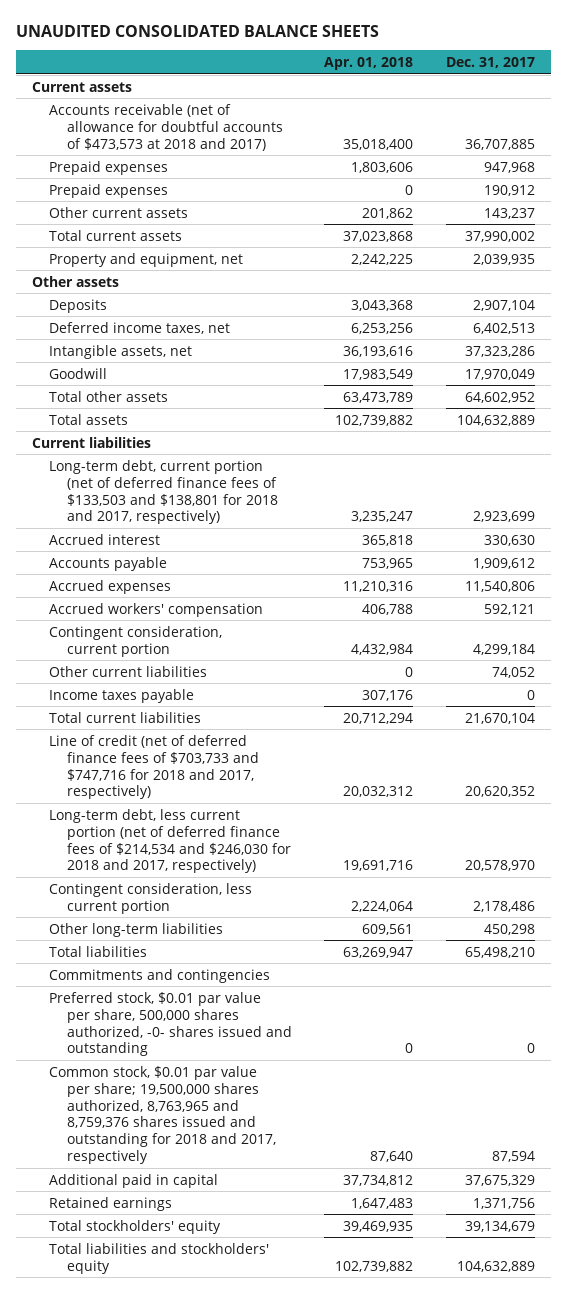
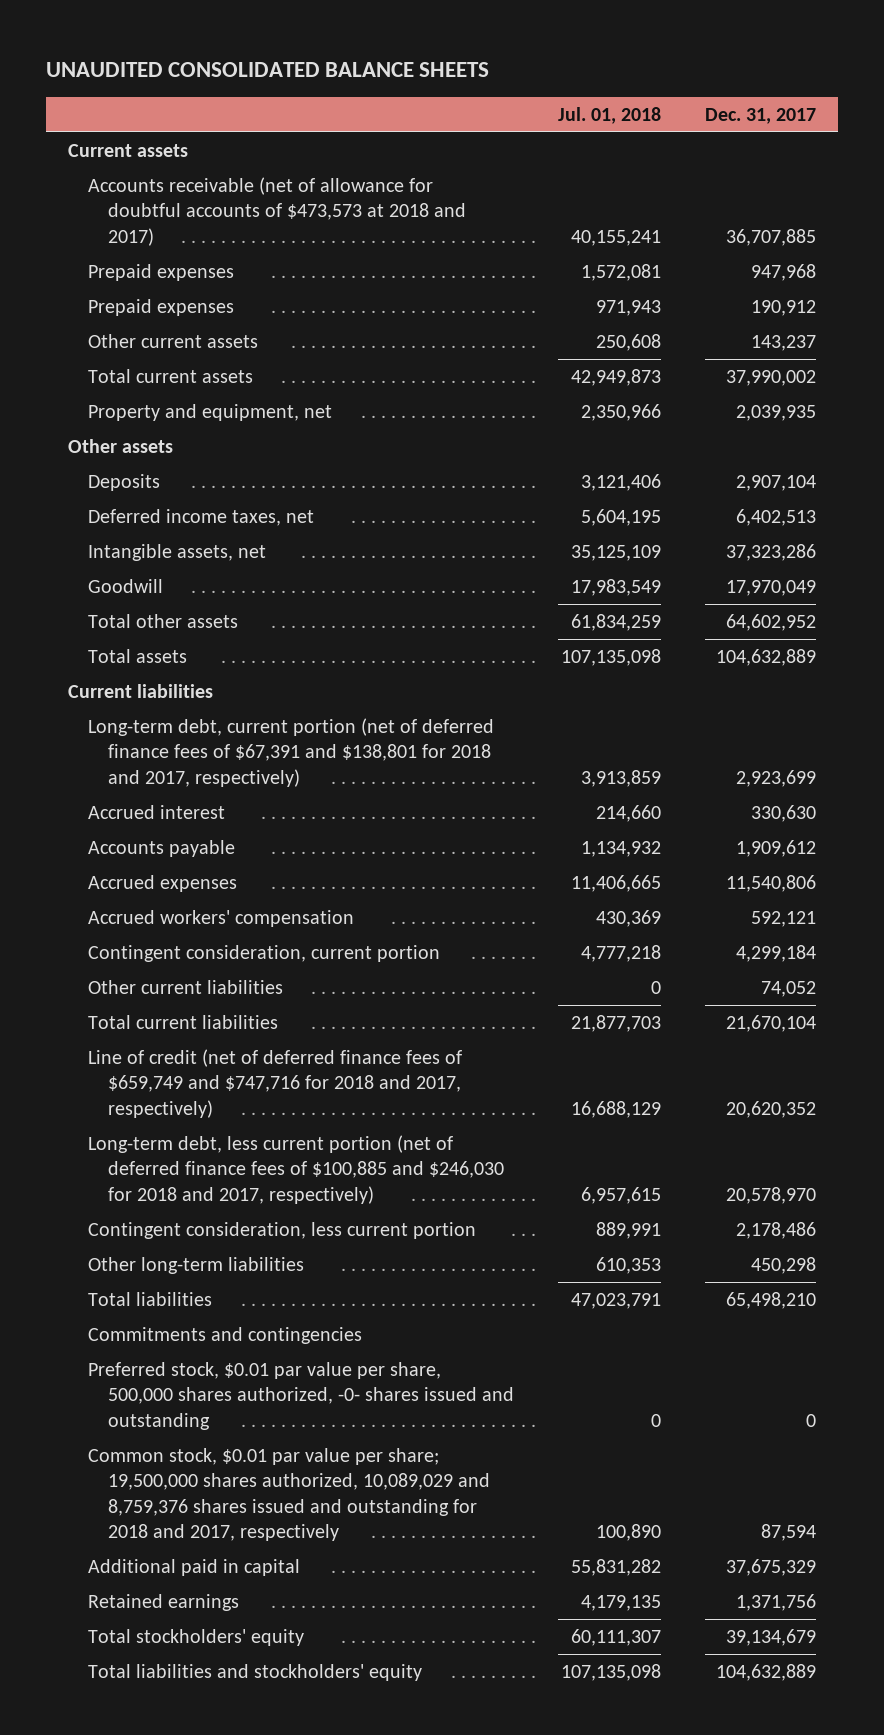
[324,56,414,70] Apr. 01, 2018 -> none
none -> [557,107,661,125] Jul. 01, 2018
[49,459,278,525] Long-term debt, current portion (net of deferred finance fees of $133,503 and $138,801 for 2018 and 2017, respectively) -> [87,717,494,787] Long-term debt, current portion (net of deferred finance fees of $67,391 and $138,801 for 2018 and 2017, respectively)
[49,688,195,703] Income taxes payable -> none
[49,734,259,800] Line of credit (net of deferred finance fees of $703,733 and $747,716 for 2018 and 2017, respectively) -> [87,1048,462,1118] Line of credit (net of deferred finance fees of $659,749 and $747,716 for 2018 and 2017, respectively)
[49,808,291,874] Long-term debt, less current portion (net of deferred finance fees of $214,534 and $246,030 for 2018 and 2017, respectively) -> [87,1134,504,1204] Long-term debt, less current portion (net of deferred finance fees of $100,885 and $246,030 for 2018 and 2017, respectively)
[49,1065,276,1165] Common stock, $0.01 par value per share; 19,500,000 shares authorized, 8,763,965 and 8,759,376 shares issued and outstanding for 2018 and 2017, respectively -> [87,1447,490,1542] Common stock, $0.01 par value per share; 19,500,000 shares authorized, 10,089,029 and 8,759,376 shares issued and outstanding for 2018 and 2017, respectively

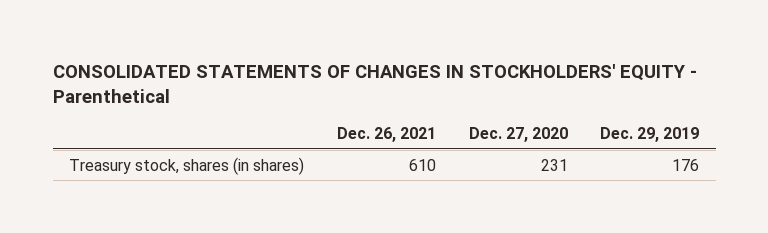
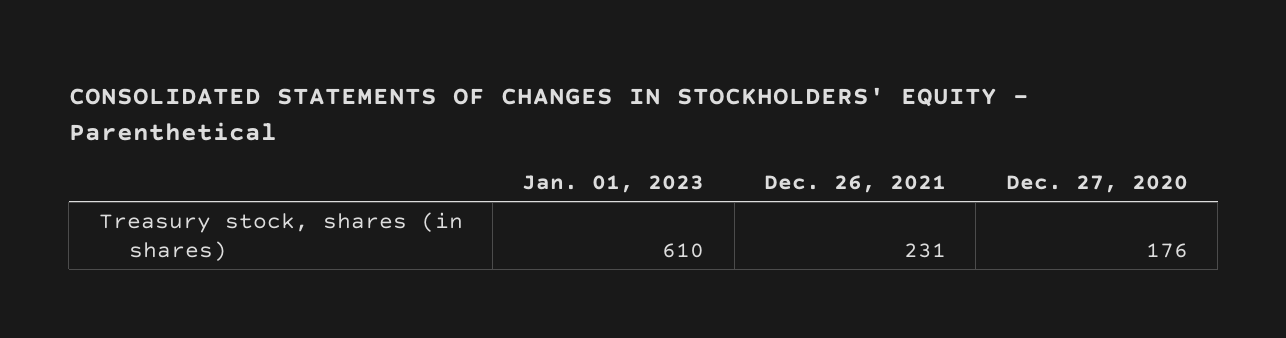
[600,127,700,143] Dec. 29, 2019 -> none
none -> [522,174,705,193] Jan. 01, 2023
[408,158,436,171] 610 -> [904,242,947,258] 231
[540,158,568,171] 231 -> [1145,242,1188,258] 176

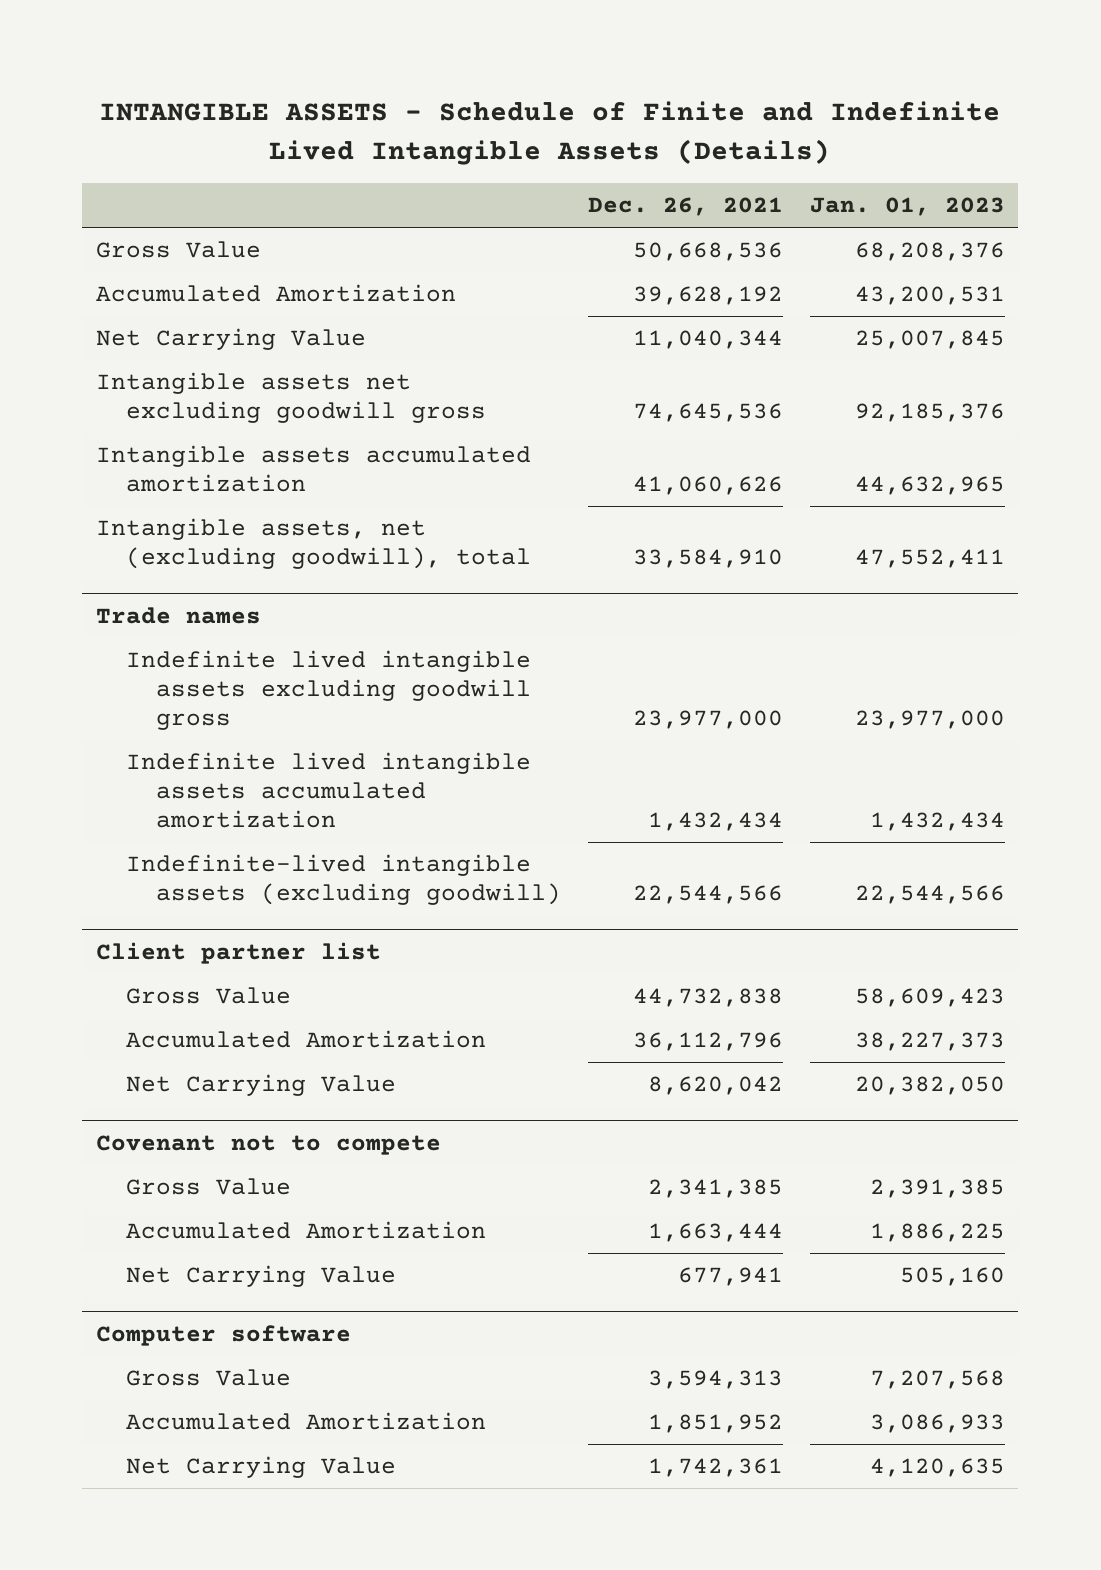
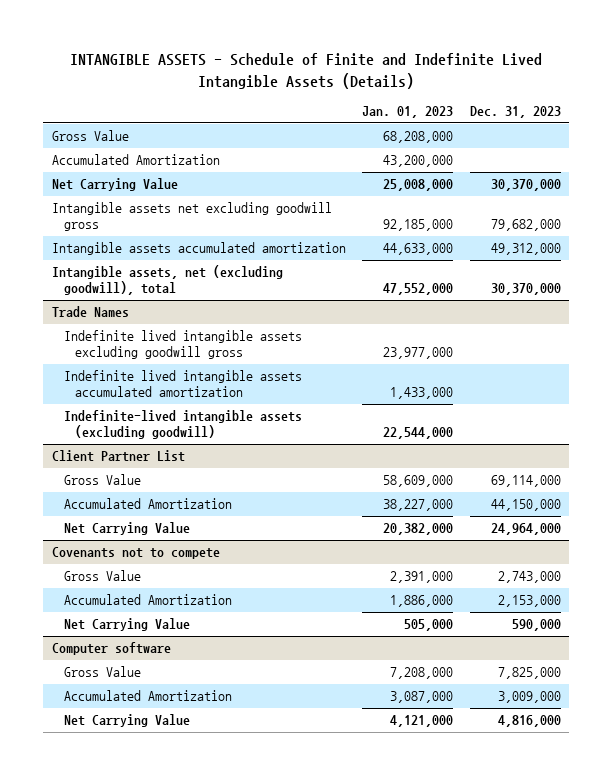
[588,197,784,217] Dec. 26, 2021 -> none
none -> [469,106,561,119] Dec. 31, 2023
[855,242,1006,262] 68,208,376 -> [383,131,454,144] 68,208,000
[855,286,1006,306] 43,200,531 -> [383,155,454,168] 43,200,000
[855,330,1006,350] 25,007,845 -> [383,179,454,192] 25,008,000
[855,403,1006,423] 92,185,376 -> [383,219,454,232] 92,185,000
[855,476,1006,496] 44,632,965 -> [383,243,454,256] 44,633,000
[855,549,1006,569] 47,552,411 -> [383,283,454,296] 47,552,000
[95,606,261,624] Trade names -> [51,306,129,318] Trade Names
[870,812,1006,832] 1,432,434 -> [390,387,454,400] 1,433,000
[855,885,1006,905] 22,544,566 -> [383,427,454,440] 22,544,000
[95,941,381,964] Client partner list -> [51,450,185,463] Client Partner List
[855,988,1006,1008] 58,609,423 -> [383,475,454,488] 58,609,000
[855,1032,1006,1052] 38,227,373 -> [383,499,454,512] 38,227,000
[855,1076,1006,1096] 20,382,050 -> [383,523,454,536] 20,382,000
[95,1134,441,1155] Covenant not to compete -> [51,547,220,560] Covenants not to compete
[870,1179,1006,1199] 2,391,385 -> [390,571,454,584] 2,391,000
[870,1223,1006,1243] 1,886,225 -> [390,595,454,608] 1,886,000
[900,1267,1006,1287] 505,160 -> [404,619,454,632] 505,000
[870,1370,1006,1390] 7,207,568 -> [390,667,454,680] 7,208,000
[870,1414,1006,1434] 3,086,933 -> [390,691,454,704] 3,087,000
[870,1458,1006,1478] 4,120,635 -> [390,715,454,728] 4,121,000

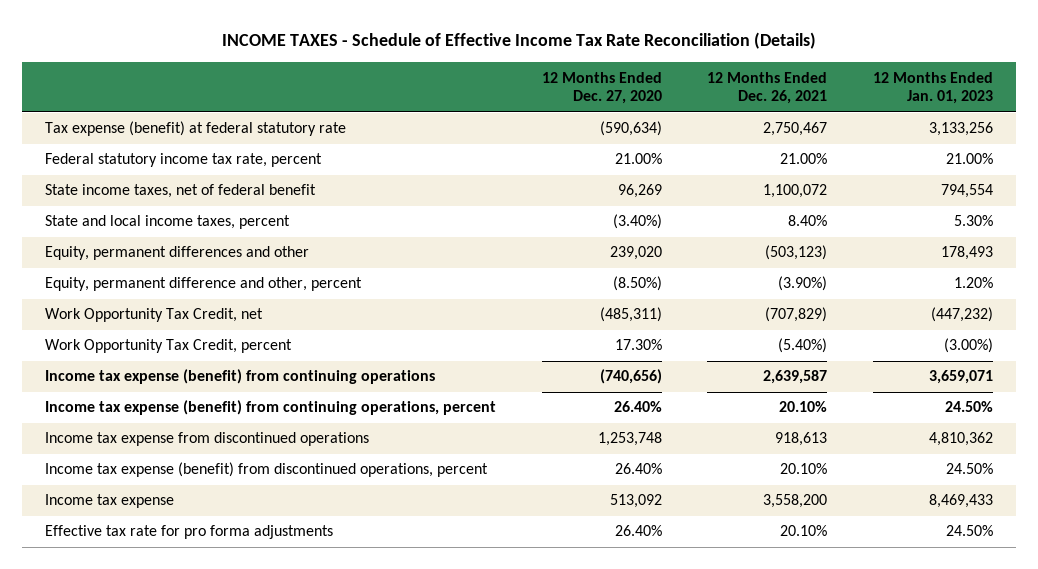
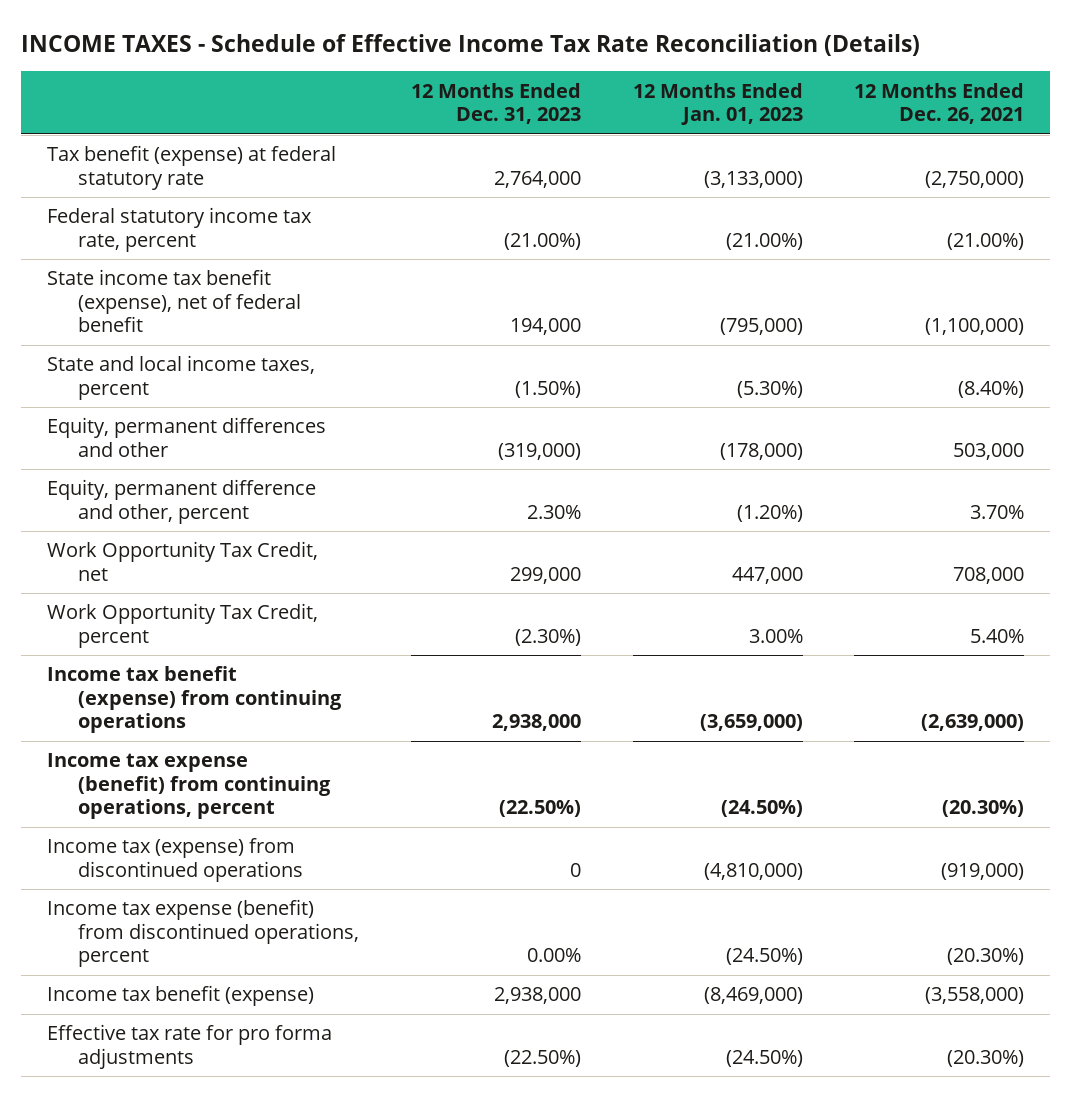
[541,71,662,105] 12 Months Ended Dec. 27, 2020 -> none
none -> [410,82,581,125] 12 Months Ended Dec. 31, 2023
[44,121,346,137] Tax expense (benefit) at federal statutory rate -> [47,145,337,190] Tax benefit (expense) at federal statutory rate
[763,122,828,137] 2,750,467 -> [925,170,1025,188] (2,750,000)
[928,122,993,137] 3,133,256 -> [703,170,803,188] (3,133,000)
[780,153,828,165] 21.00% -> [947,232,1025,250] (21.00%)
[945,153,993,165] 21.00% -> [725,232,803,250] (21.00%)
[44,184,316,199] State income taxes, net of federal benefit -> [47,269,302,333] State income tax benefit (expense), net of federal benefit
[763,184,828,199] 1,100,072 -> [925,318,1025,336] (1,100,000)
[940,184,993,199] 794,554 -> [719,318,803,336] (795,000)
[788,215,828,227] 8.40% -> [958,380,1025,398] (8.40%)
[953,215,993,227] 5.30% -> [736,380,803,398] (5.30%)
[765,245,828,261] (503,123) -> [953,442,1025,460] 503,000
[940,246,993,261] 178,493 -> [719,442,803,460] (178,000)
[778,276,828,292] (3.90%) -> [970,504,1025,519] 3.70%
[953,277,993,289] 1.20% -> [736,504,803,522] (1.20%)
[765,307,828,323] (707,829) -> [953,566,1025,584] 708,000
[930,307,993,323] (447,232) -> [731,566,803,584] 447,000
[778,338,828,354] (5.40%) -> [970,628,1025,643] 5.40%
[943,338,993,354] (3.00%) -> [748,628,803,643] 3.00%
[44,369,435,385] Income tax expense (benefit) from continuing operations -> [47,666,343,734] Income tax benefit (expense) from continuing operations
[763,370,828,385] 2,639,587 -> [921,714,1025,732] (2,639,000)
[928,370,993,385] 3,659,071 -> [699,714,803,732] (3,659,000)
[779,401,828,413] 20.10% -> [942,800,1025,818] (20.30%)
[944,401,993,413] 24.50% -> [720,800,803,818] (24.50%)
[44,432,369,447] Income tax expense from discontinued operations -> [47,838,304,882] Income tax (expense) from discontinued operations
[775,432,828,447] 918,613 -> [941,862,1025,880] (919,000)
[928,432,993,447] 4,810,362 -> [703,862,803,880] (4,810,000)
[780,463,828,475] 20.10% -> [947,948,1025,966] (20.30%)
[945,463,993,475] 24.50% -> [725,948,803,966] (24.50%)
[44,494,174,509] Income tax expense -> [47,985,315,1007] Income tax benefit (expense)
[763,494,828,509] 3,558,200 -> [925,987,1025,1005] (3,558,000)
[928,494,993,509] 8,469,433 -> [703,987,803,1005] (8,469,000)
[780,525,828,537] 20.10% -> [947,1049,1025,1067] (20.30%)
[945,525,993,537] 24.50% -> [725,1049,803,1067] (24.50%)

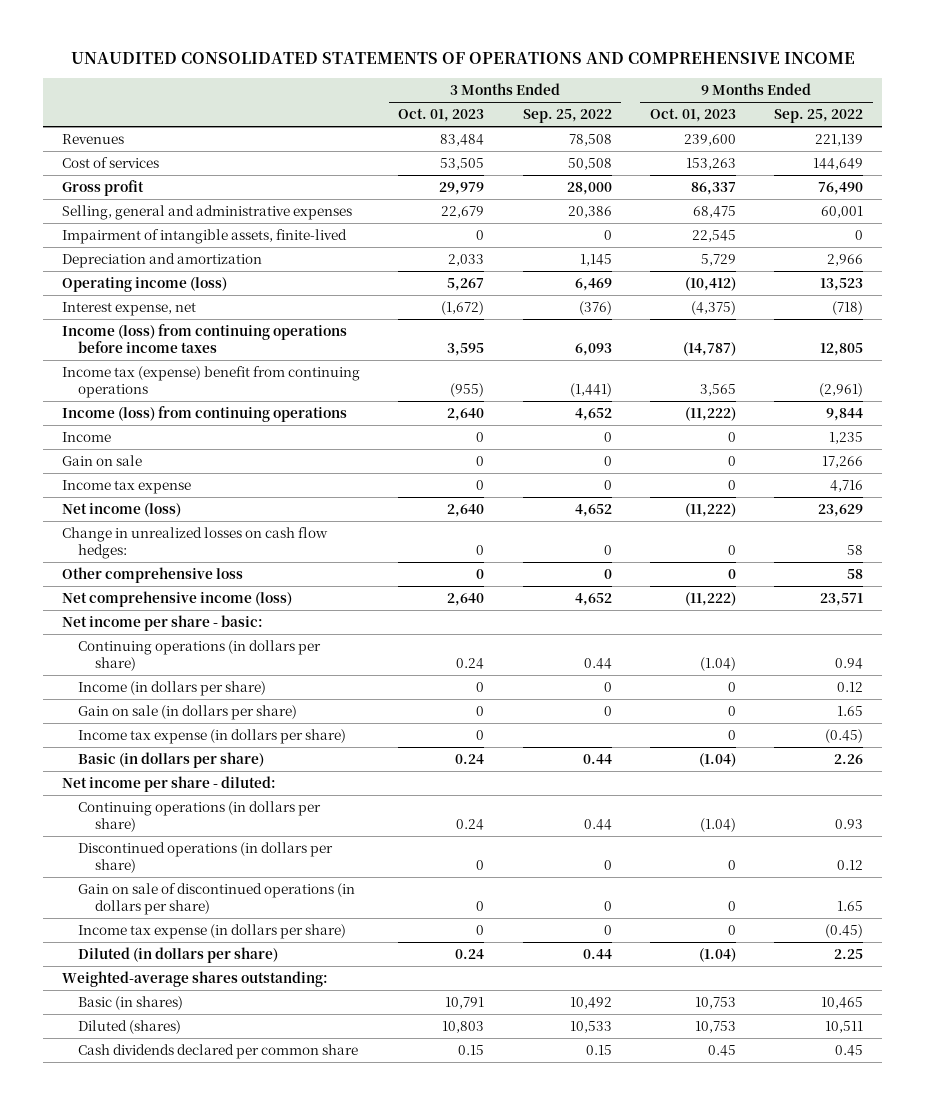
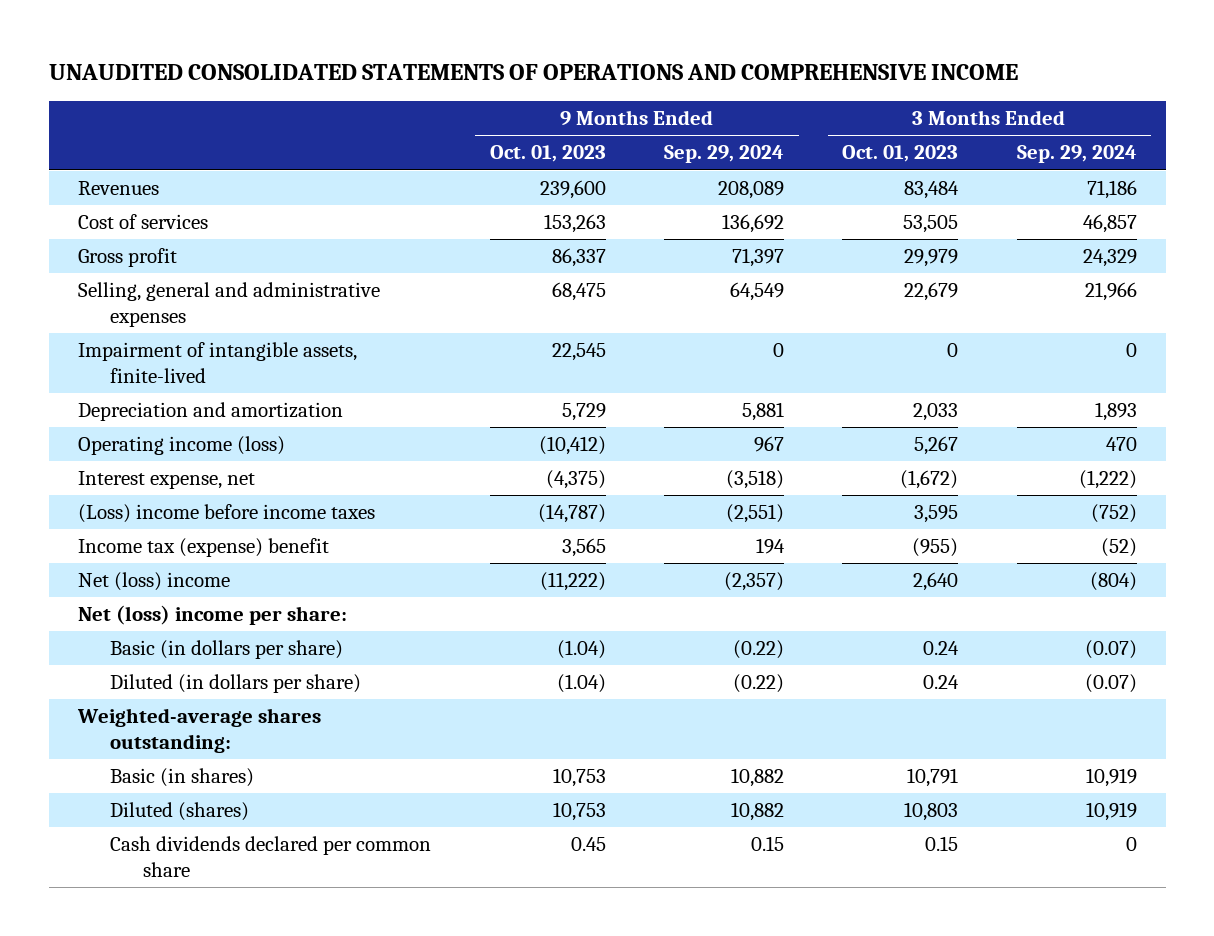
[522,109,612,124] Sep. 25, 2022 -> none
[773,109,863,124] Sep. 25, 2022 -> none
none -> [663,145,784,164] Sep. 29, 2024
none -> [1016,145,1137,164] Sep. 29, 2024
[62,432,112,443] Income -> none
[62,455,143,467] Gain on sale -> none
[62,480,192,495] Income tax expense -> none
[62,503,182,518] Net income (loss) -> none
[62,527,329,560] Change in unrealized losses on cash flow hedges: -> none
[62,567,244,584] Other comprehensive loss -> none
[62,591,293,608] Net comprehensive income (loss) -> none
[78,640,322,672] Continuing operations (in dollars per share) -> none
[78,681,267,697] Income (in dollars per share) -> none
[78,705,298,721] Gain on sale (in dollars per share) -> none
[78,729,347,745] Income tax expense (in dollars per share) -> none
[62,324,348,354] Income (loss) from continuing operations before income taxes -> [77,504,375,524] (Loss) income before income taxes
[62,366,361,399] Income tax (expense) benefit from continuing operations -> [77,538,329,558] Income tax (expense) benefit
[62,406,348,423] Income (loss) from continuing operations -> [77,572,230,592] Net (loss) income
[62,615,264,632] Net income per share - basic: -> [77,605,347,626] Net (loss) income per share:
[62,776,277,793] Net income per share - diluted: -> none
[78,801,322,833] Continuing operations (in dollars per share) -> none
[78,842,334,874] Discontinued operations (in dollars per share) -> none
[78,883,356,916] Gain on sale of discontinued operations (in dollars per share) -> none
[78,924,347,940] Income tax expense (in dollars per share) -> none

